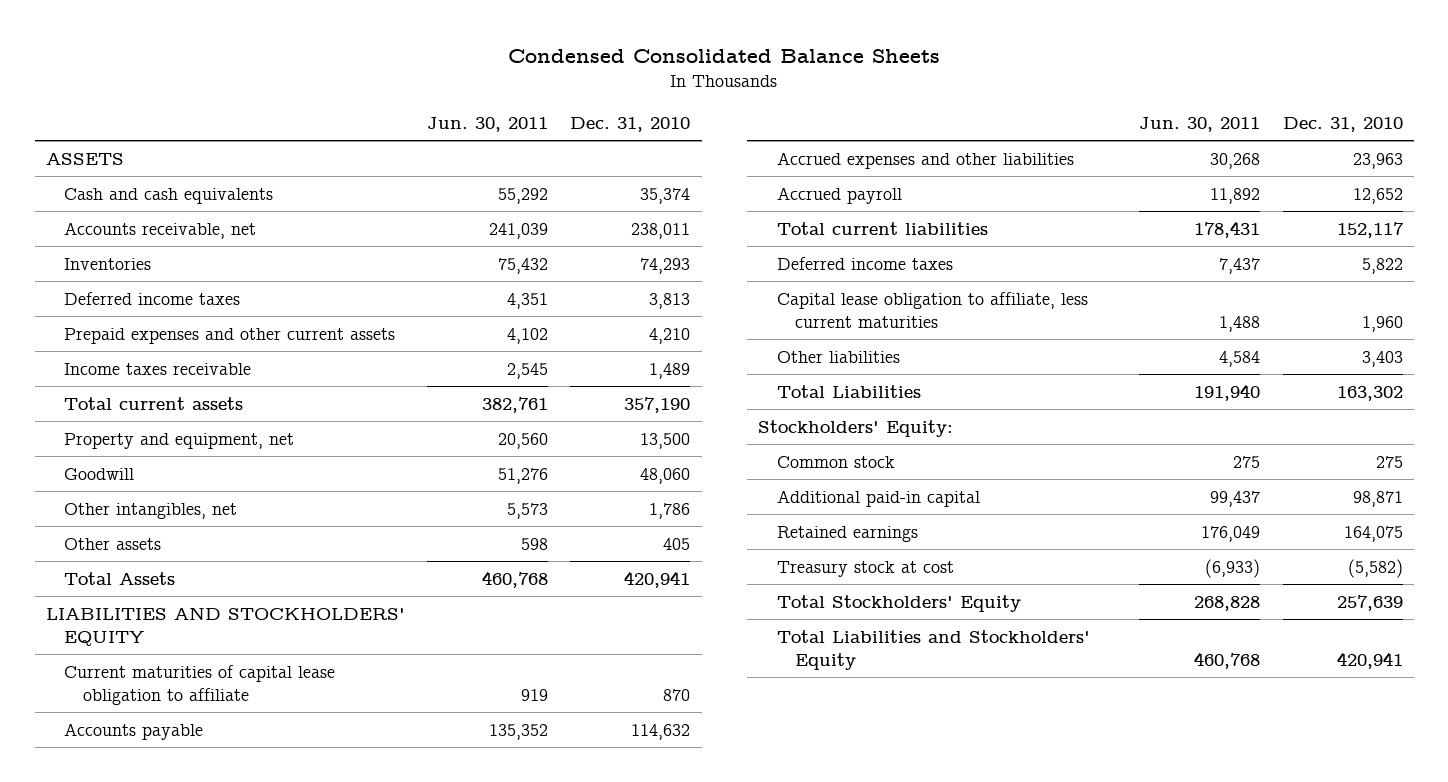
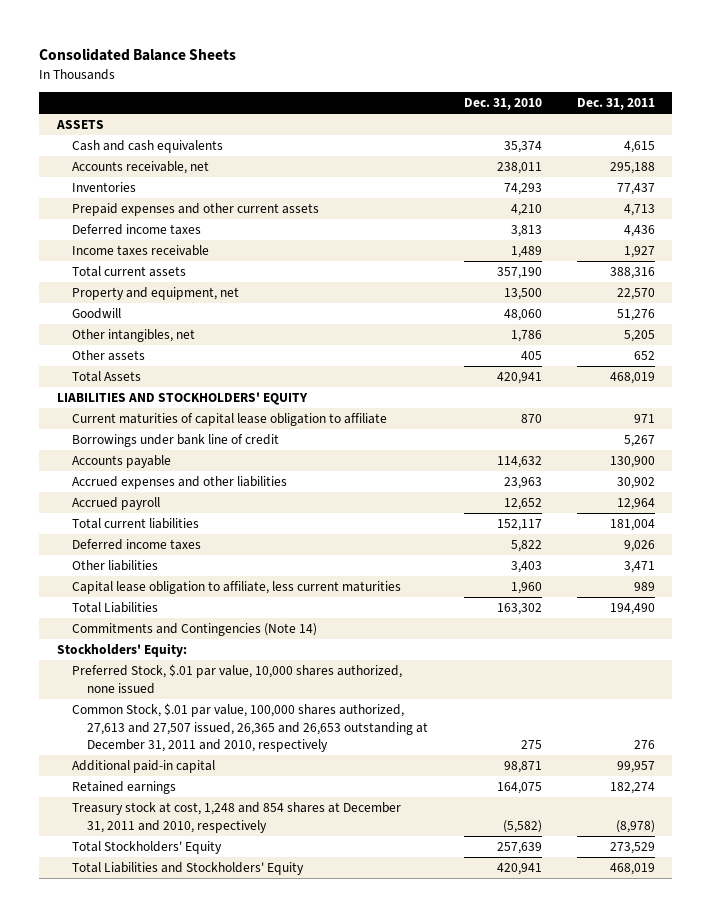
[508,48,941,63] Condensed Consolidated Balance Sheets -> [39,48,237,62] Consolidated Balance Sheets
[427,116,549,132] Jun. 30, 2011 -> none
none -> [576,98,655,111] Dec. 31, 2011
[64,291,241,305] Deferred income taxes -> [72,224,202,236] Deferred income taxes
none -> [72,434,280,448] Borrowings under bank line of credit
[776,291,1088,328] Capital lease obligation to affiliate, less current maturities -> [72,581,402,595] Capital lease obligation to affiliate, less current maturities
none -> [72,623,318,637] Commitments and Contingencies (Note 14)
none -> [72,664,403,694] Preferred Stock, $.01 par value, 10,000 shares authorized, none issued
[776,455,895,468] Common stock -> [72,703,429,752] Common Stock, $.01 par value, 100,000 shares authorized, 27,613 and 27,507 issued, 26,365 and 26,653 outstanding at December 31, 2011 and 2010, respectively
[776,560,954,577] Treasury stock at cost -> [72,802,402,833] Treasury stock at cost, 1,248 and 854 shares at December 31, 2011 and 2010, respectively

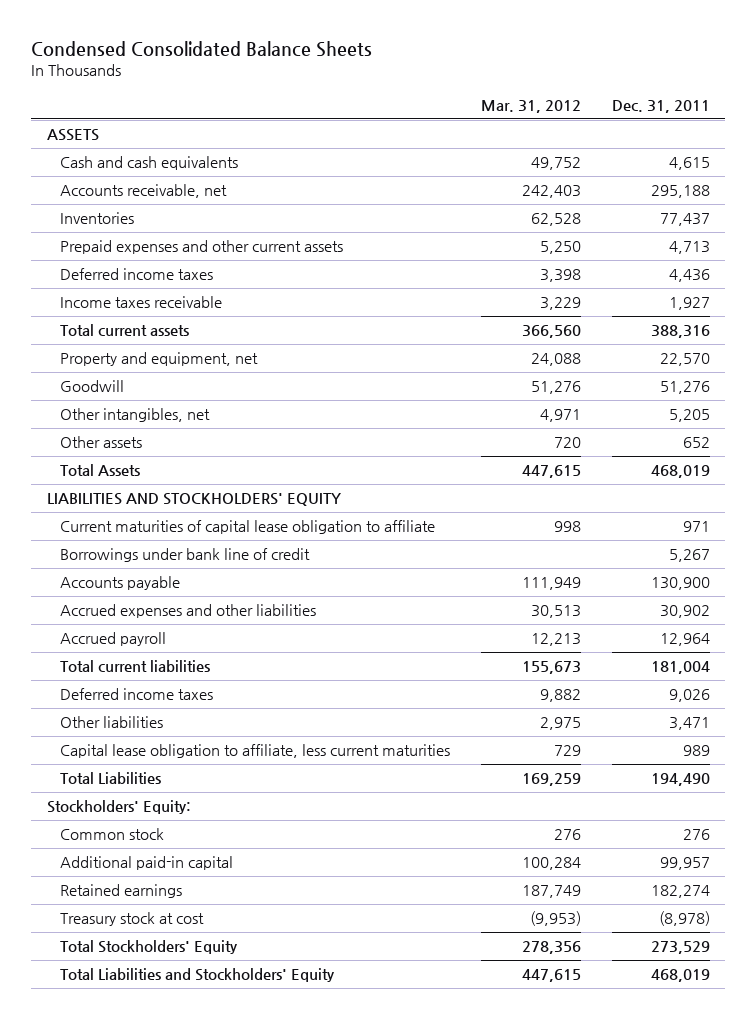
[39,48,237,62] Consolidated Balance Sheets -> [31,40,373,57] Condensed Consolidated Balance Sheets
[463,98,542,111] Dec. 31, 2010 -> none
none -> [480,100,581,114] Mar. 31, 2012
[72,623,318,637] Commitments and Contingencies (Note 14) -> none
[72,664,403,694] Preferred Stock, $.01 par value, 10,000 shares authorized, none issued -> none
[72,703,429,752] Common Stock, $.01 par value, 100,000 shares authorized, 27,613 and 27,507 issued, 26,365 and 26,653 outstanding at December 31, 2011 and 2010, respectively -> [60,828,165,841] Common stock
[72,802,402,833] Treasury stock at cost, 1,248 and 854 shares at December 31, 2011 and 2010, respectively -> [60,912,205,927] Treasury stock at cost

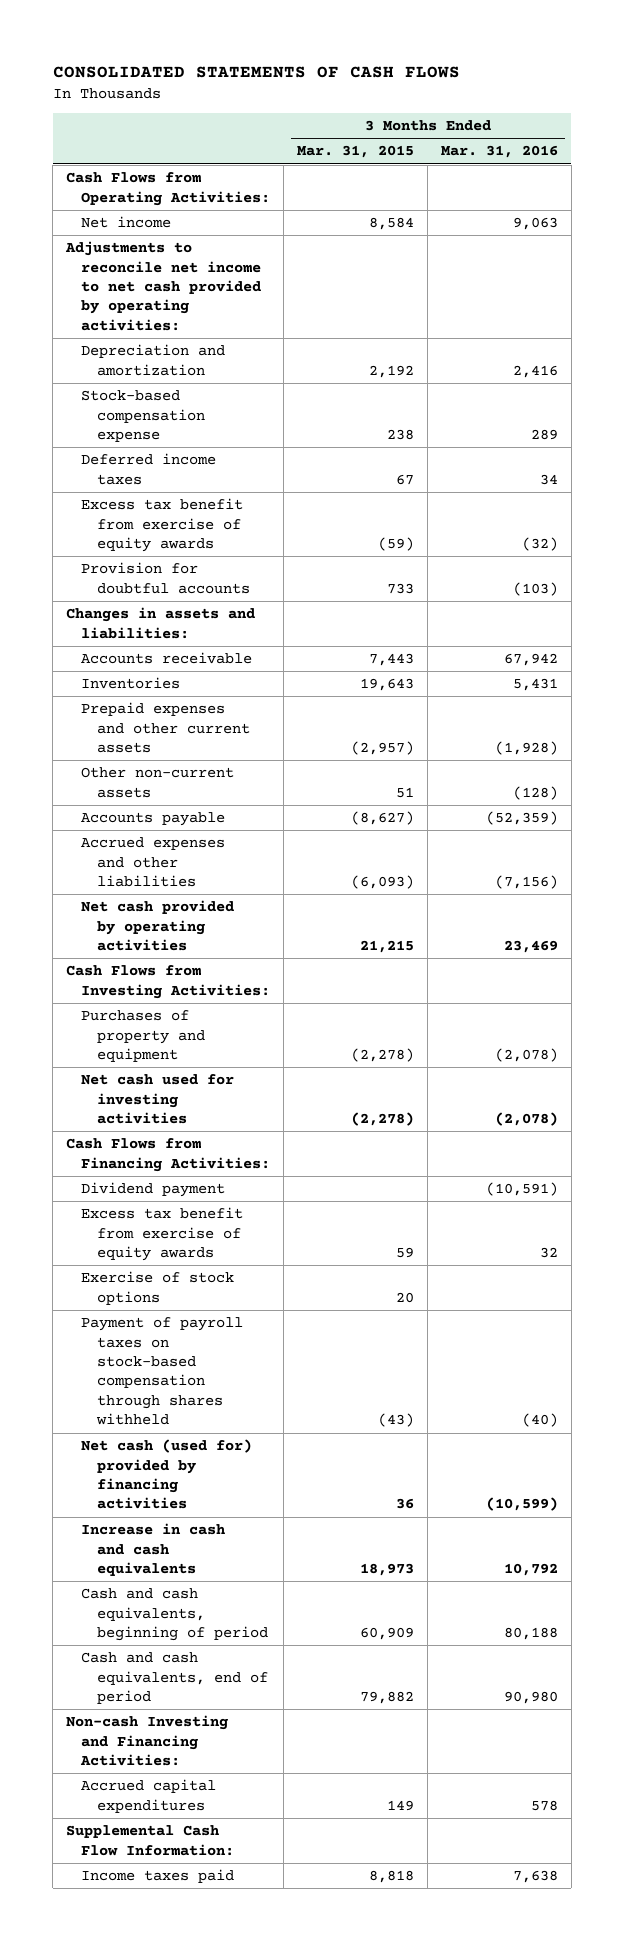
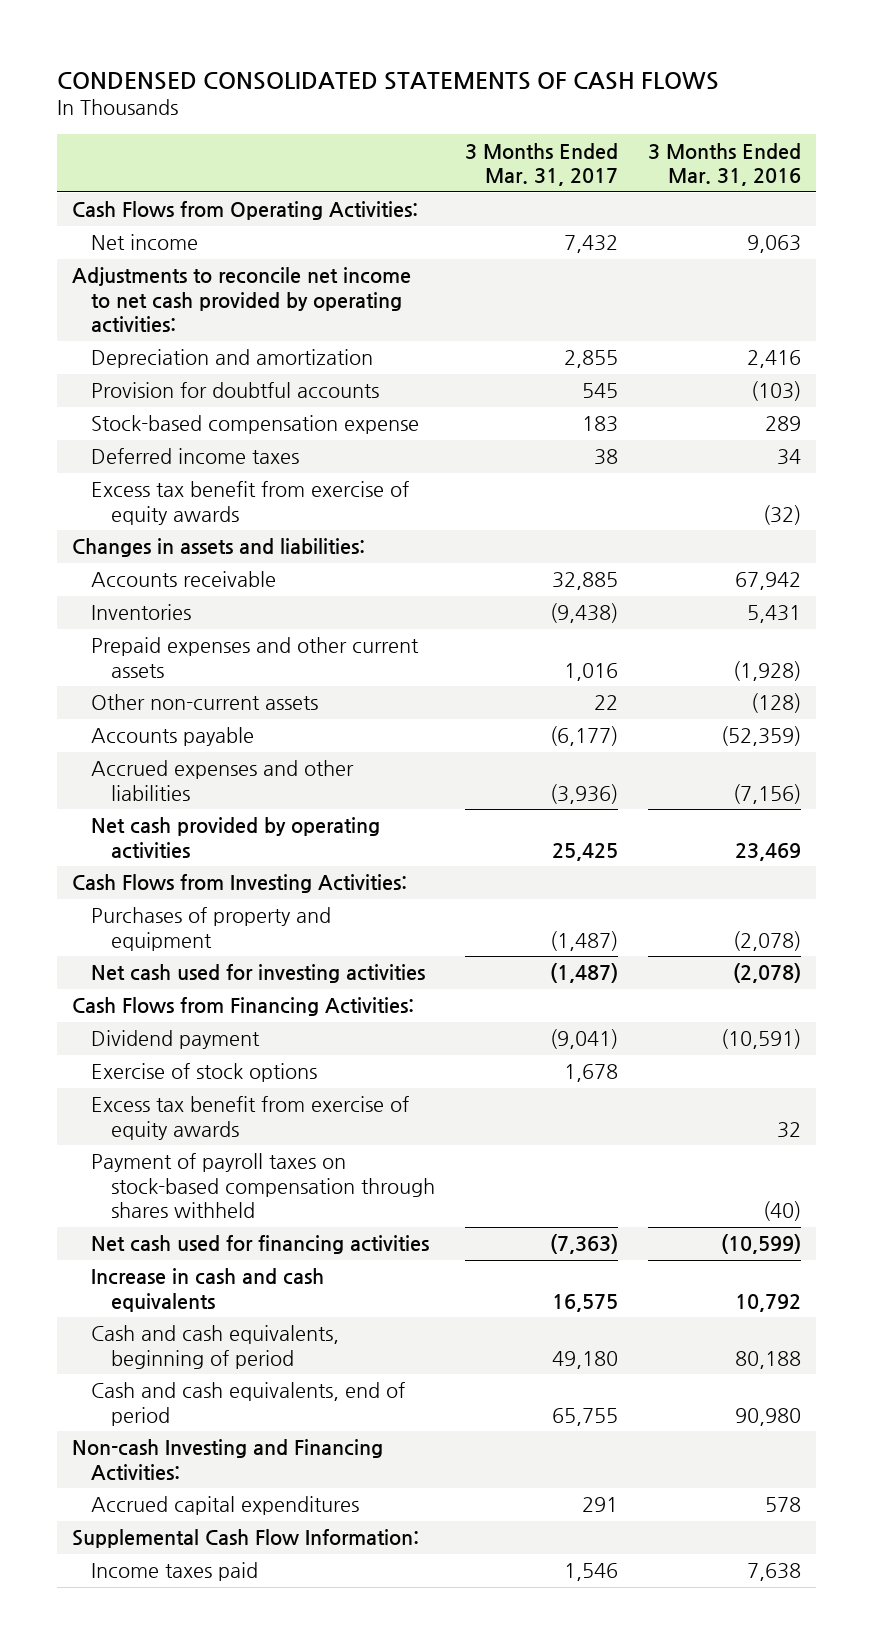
[52,65,460,78] CONSOLIDATED STATEMENTS OF CASH FLOWS -> [56,71,719,90] CONDENSED CONSOLIDATED STATEMENTS OF CASH FLOWS
[297,145,415,159] Mar. 31, 2015 -> none
none -> [464,142,618,187] 3 Months Ended Mar. 31, 2017
[81,562,250,594] Provision for doubtful accounts -> [91,382,380,399] Provision for doubtful accounts
[81,1207,244,1262] Excess tax benefit from exercise of equity awards -> [91,1096,410,1140] Excess tax benefit from exercise of equity awards
[81,1439,253,1510] Net cash (used for) provided by financing activities -> [91,1235,430,1255] Net cash used for financing activities

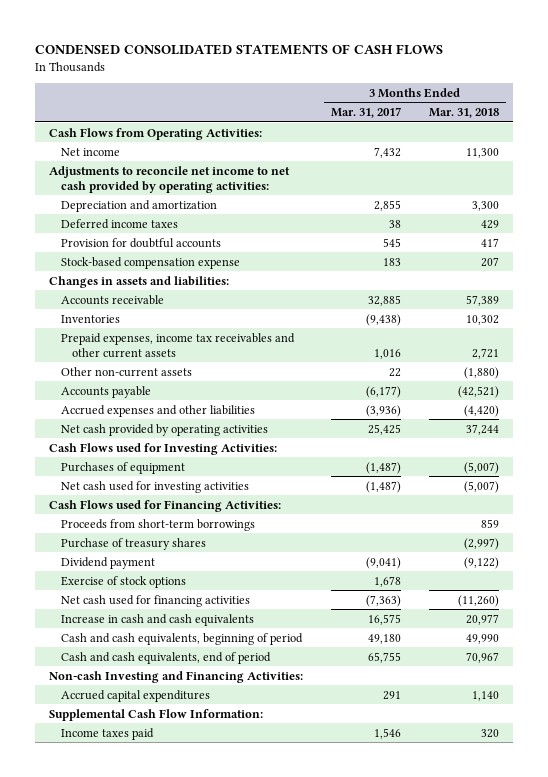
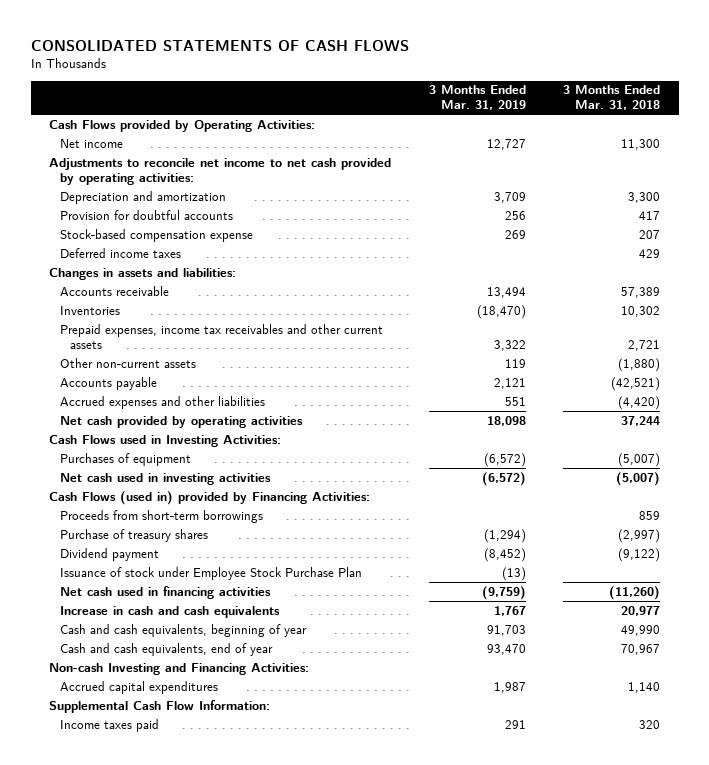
[34,44,443,56] CONDENSED CONSOLIDATED STATEMENTS OF CASH FLOWS -> [30,39,409,51] CONSOLIDATED STATEMENTS OF CASH FLOWS
[330,106,401,118] Mar. 31, 2017 -> none
none -> [428,85,526,111] 3 Months Ended Mar. 31, 2019
[48,127,262,140] Cash Flows from Operating Activities: -> [49,119,316,132] Cash Flows provided by Operating Activities:
[60,218,178,229] Deferred income taxes -> [59,247,181,258] Deferred income taxes
[48,442,277,455] Cash Flows used for Investing Activities: -> [49,434,282,447] Cash Flows used in Investing Activities:
[60,480,249,493] Net cash used for investing activities -> [59,472,271,485] Net cash used in investing activities
[48,499,281,512] Cash Flows used for Financing Activities: -> [49,490,371,505] Cash Flows (used in) provided by Financing Activities:
[60,575,186,588] Exercise of stock options -> none
none -> [59,566,362,580] Issuance of stock under Employee Stock Purchase Plan
[60,594,250,607] Net cash used for financing activities -> [59,585,271,599] Net cash used in financing activities
[60,632,303,645] Cash and cash equivalents, beginning of period -> [59,623,307,637] Cash and cash equivalents, beginning of year
[60,651,271,664] Cash and cash equivalents, end of period -> [59,642,273,656] Cash and cash equivalents, end of year

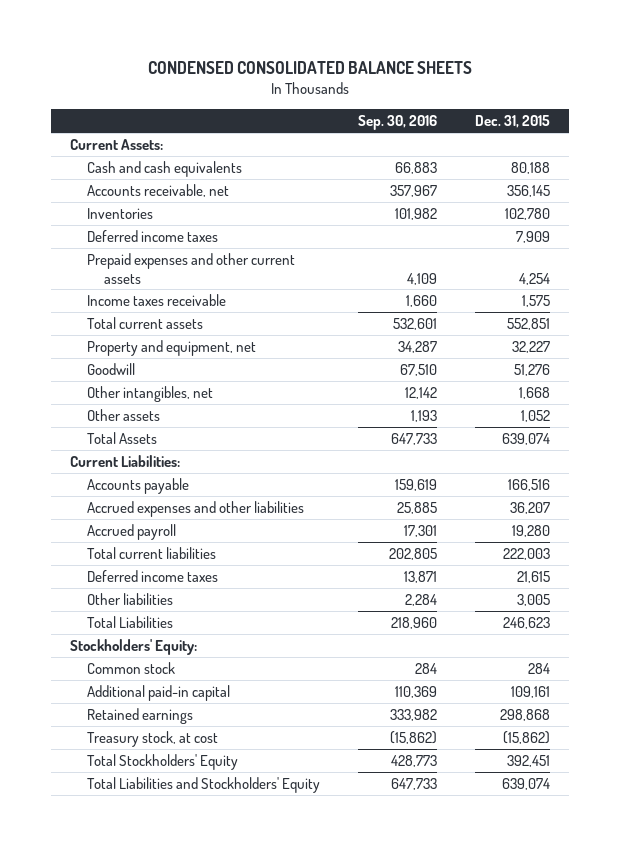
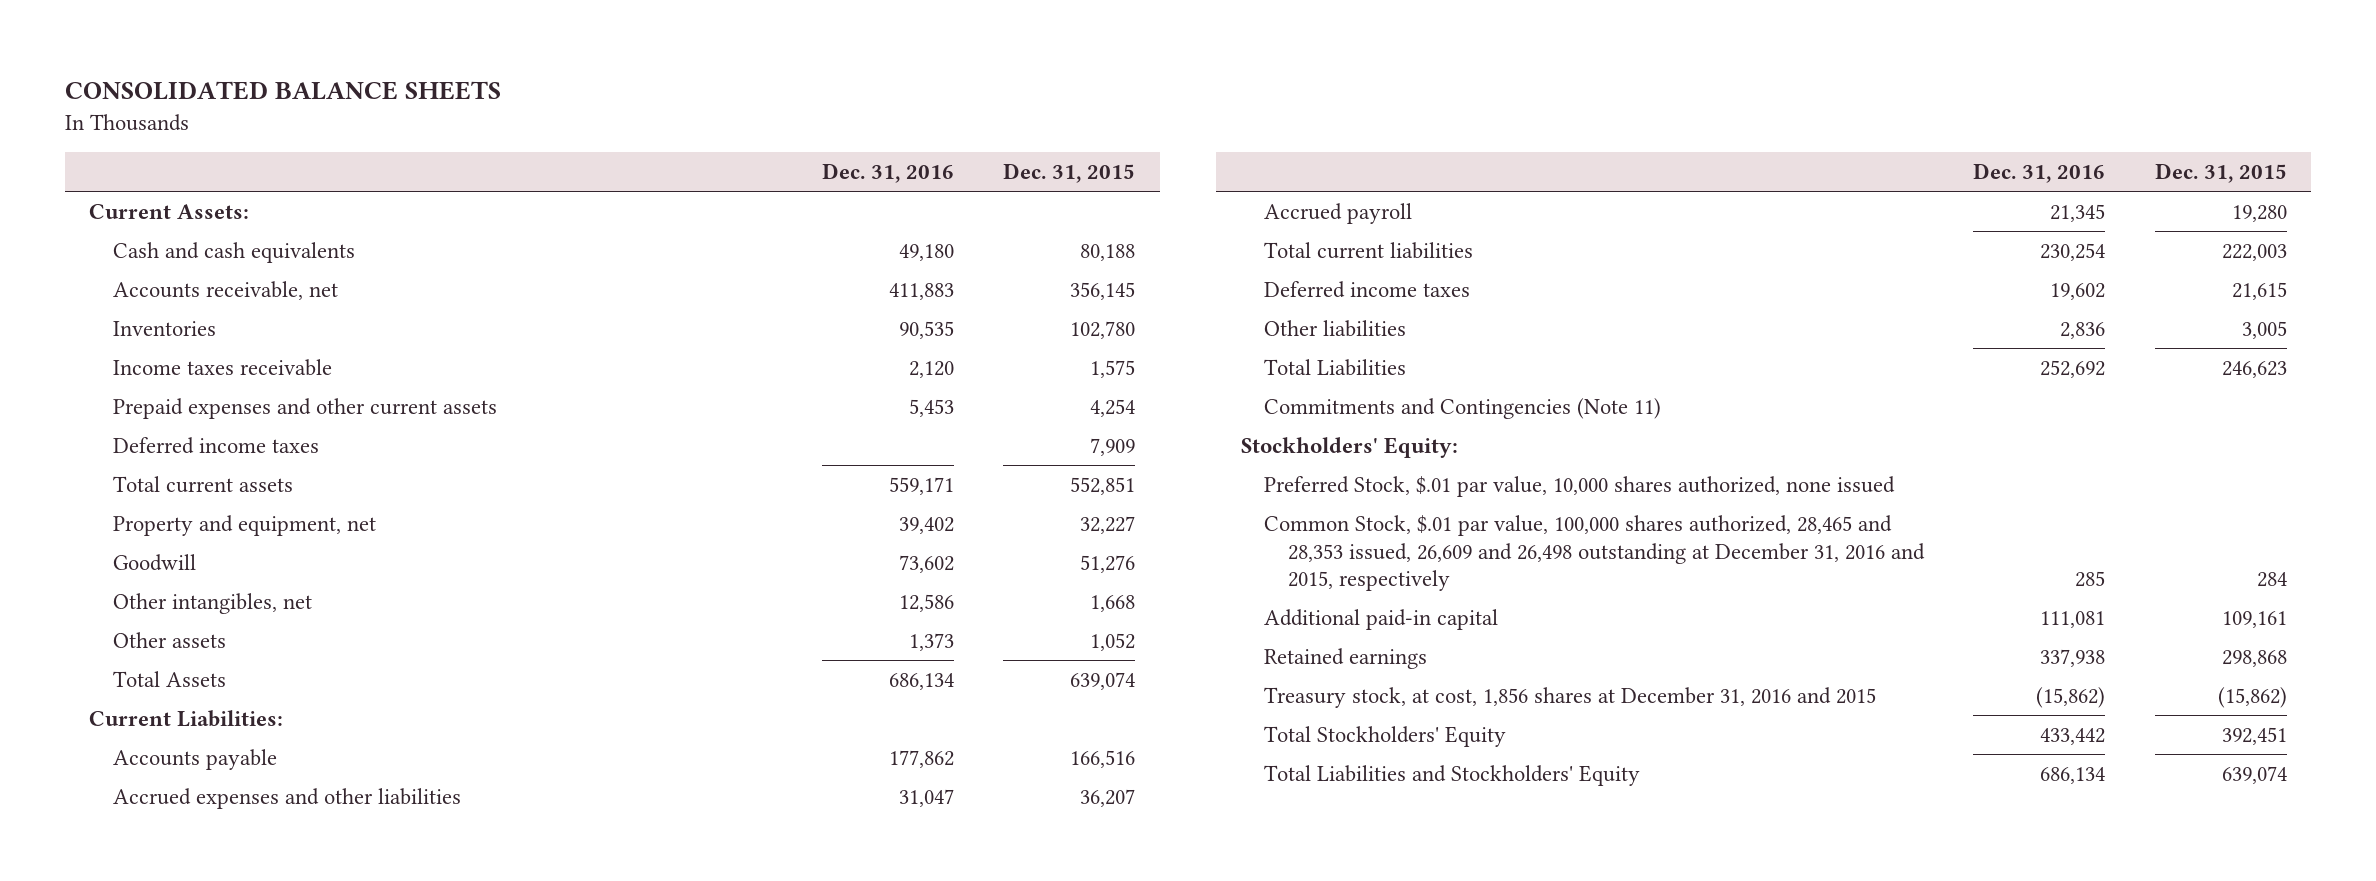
[148,61,473,75] CONDENSED CONSOLIDATED BALANCE SHEETS -> [64,81,501,101] CONSOLIDATED BALANCE SHEETS
[358,115,438,131] Sep. 30, 2016 -> none
none -> [821,163,954,184] Dec. 31, 2016
[87,252,296,284] Prepaid expenses and other current assets -> [112,397,497,419] Prepaid expenses and other current assets
[87,229,219,242] Deferred income taxes -> [112,436,319,454] Deferred income taxes
none -> [1264,397,1662,419] Commitments and Contingencies (Note 11)
none -> [1264,475,1896,497] Preferred Stock, $.01 par value, 10,000 shares authorized, none issued
[87,661,176,674] Common stock -> [1264,514,1925,592] Common Stock, $.01 par value, 100,000 shares authorized, 28,465 and 28,353 issued, 26,609 and 26,498 outstanding at December 31, 2016 and 2015, respectively
[87,730,219,747] Treasury stock, at cost -> [1264,686,1877,708] Treasury stock, at cost, 1,856 shares at December 31, 2016 and 2015

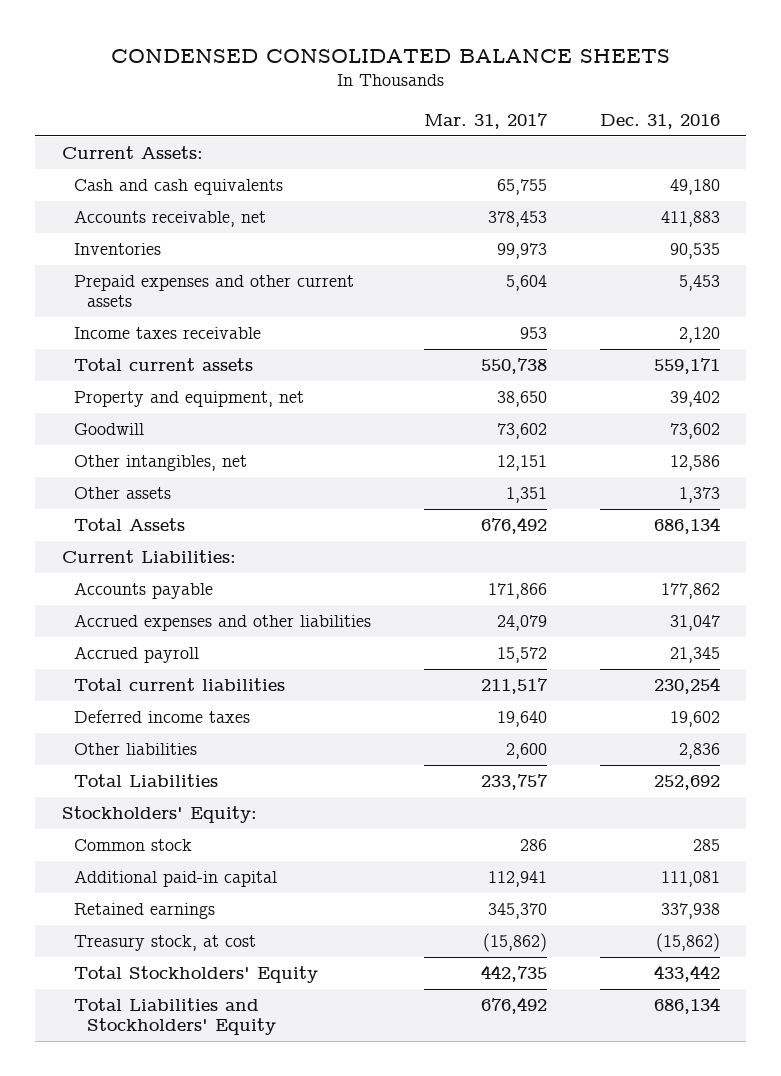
[64,81,501,101] CONSOLIDATED BALANCE SHEETS -> [110,48,670,63] CONDENSED CONSOLIDATED BALANCE SHEETS
[1003,163,1136,184] Dec. 31, 2015 -> none
none -> [424,112,549,129] Mar. 31, 2017
[112,436,319,454] Deferred income taxes -> none
[112,358,332,376] Income taxes receivable -> [74,326,262,339] Income taxes receivable
[1264,397,1662,419] Commitments and Contingencies (Note 11) -> none
[1264,475,1896,497] Preferred Stock, $.01 par value, 10,000 shares authorized, none issued -> none
[1264,514,1925,592] Common Stock, $.01 par value, 100,000 shares authorized, 28,465 and 28,353 issued, 26,609 and 26,498 outstanding at December 31, 2016 and 2015, respectively -> [74,838,193,851] Common stock
[1264,686,1877,708] Treasury stock, at cost, 1,856 shares at December 31, 2016 and 2015 -> [74,934,257,951] Treasury stock, at cost

